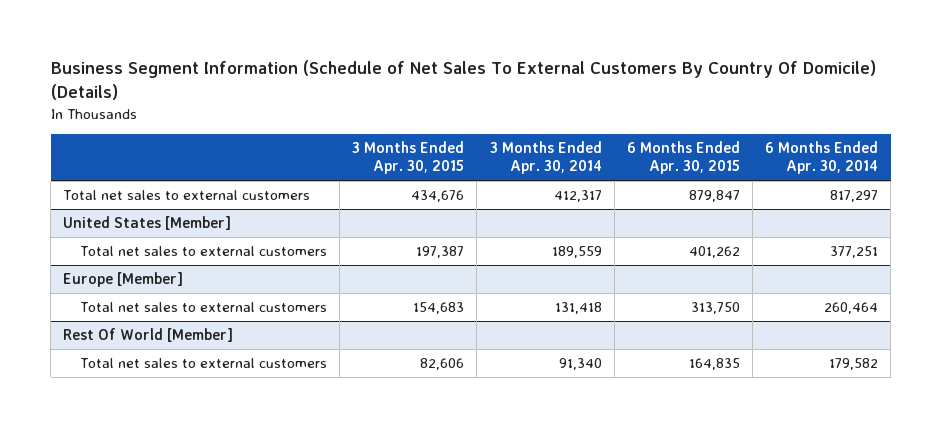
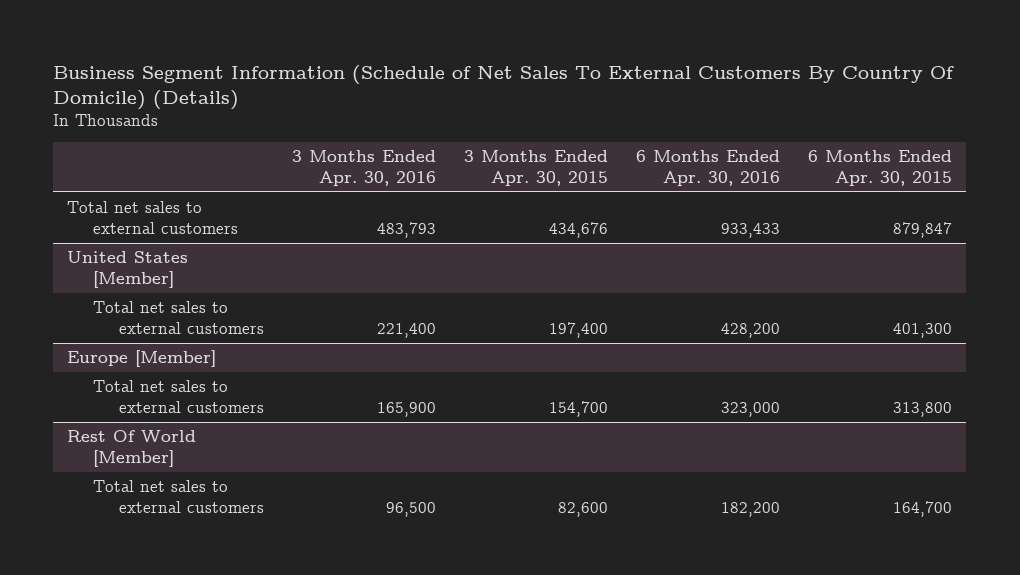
[489,140,602,175] 3 Months Ended Apr. 30, 2014 -> none
[765,140,879,175] 6 Months Ended Apr. 30, 2014 -> none
none -> [291,150,436,186] 3 Months Ended Apr. 30, 2016
none -> [636,150,781,186] 6 Months Ended Apr. 30, 2016
[416,245,465,258] 197,387 -> [548,321,608,338] 197,400
[688,245,740,258] 401,262 -> [893,322,953,338] 401,300
[413,301,465,314] 154,683 -> [548,400,608,417] 154,700
[690,301,740,314] 313,750 -> [893,401,953,417] 313,800
[420,357,465,370] 82,606 -> [557,501,608,517] 82,600
[688,357,740,370] 164,835 -> [893,500,953,517] 164,700

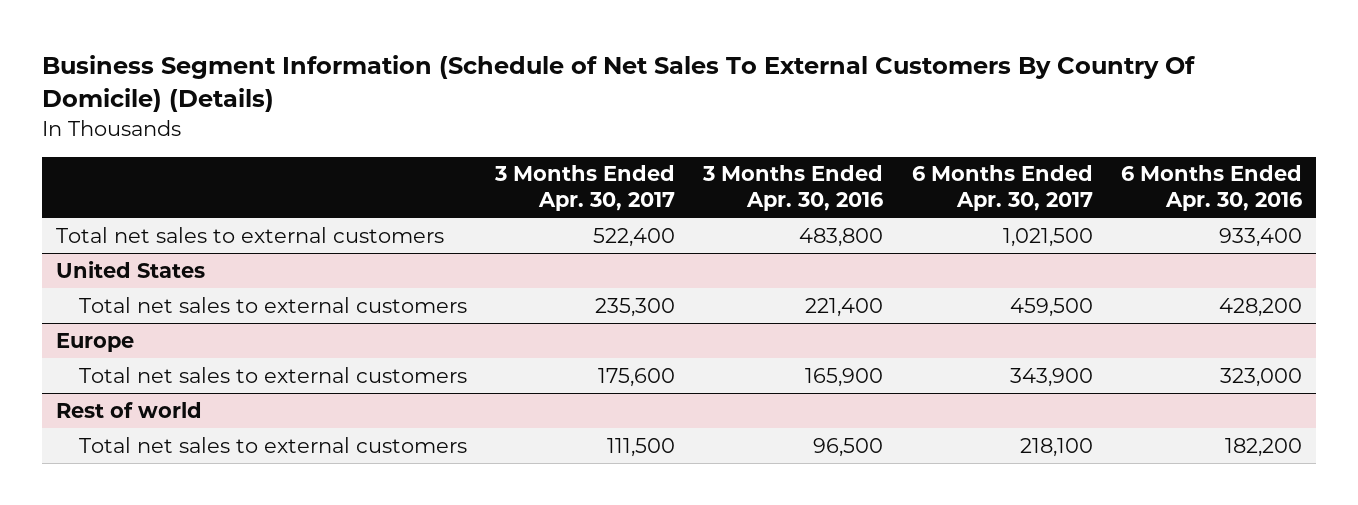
[463,150,608,186] 3 Months Ended Apr. 30, 2015 -> none
[808,150,953,186] 6 Months Ended Apr. 30, 2015 -> none
none -> [494,165,676,212] 3 Months Ended Apr. 30, 2017
none -> [911,165,1093,212] 6 Months Ended Apr. 30, 2017
[376,221,436,238] 483,793 -> [799,227,884,247] 483,800
[721,222,781,238] 933,433 -> [1219,227,1303,247] 933,400
[67,251,189,288] United States [Member] -> [55,260,205,278] United States
[67,350,217,368] Europe [Member] -> [55,332,134,352] Europe
[67,430,197,467] Rest Of World [Member] -> [55,401,202,418] Rest of world

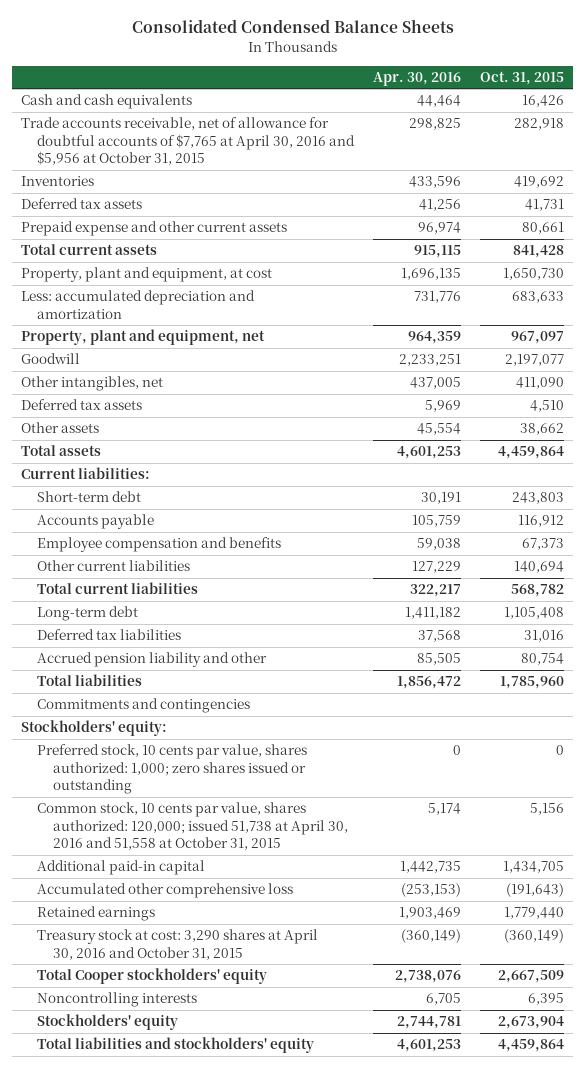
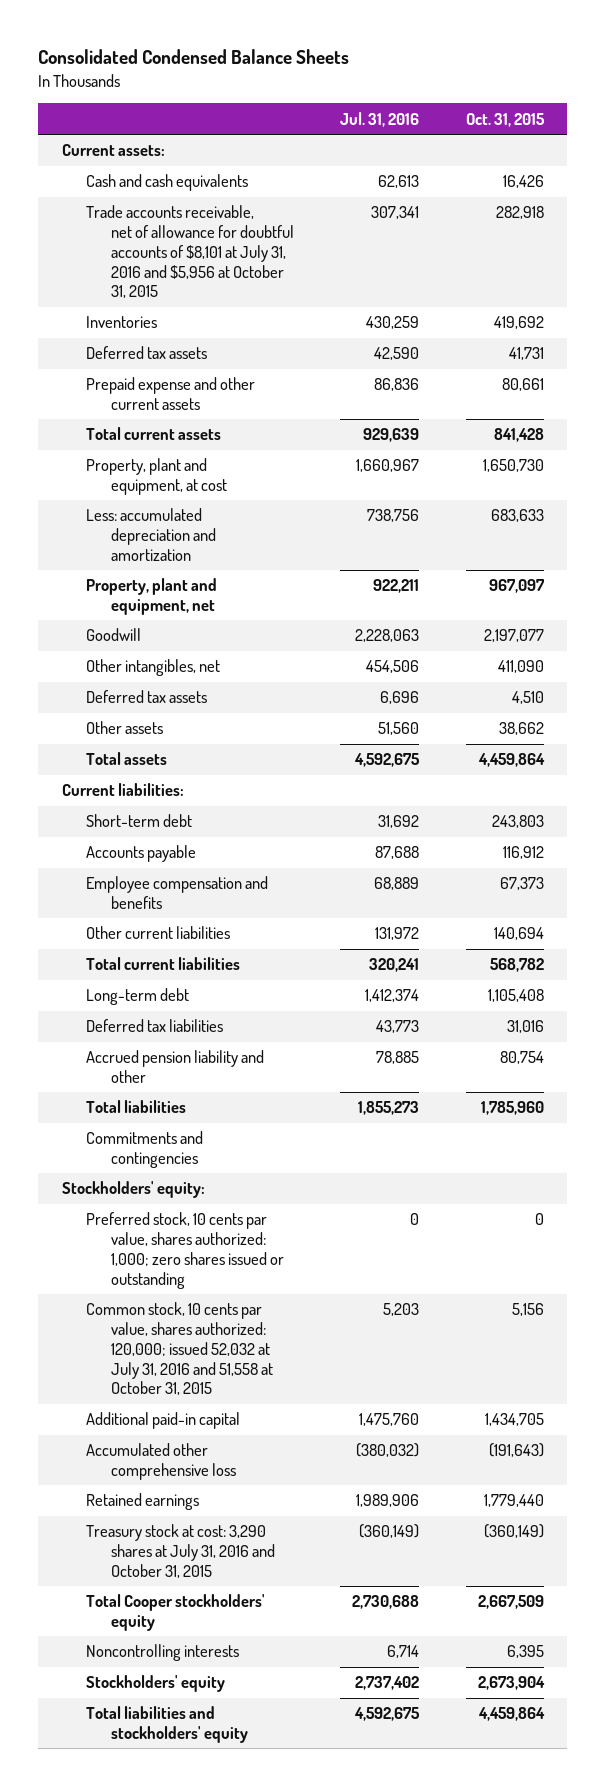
[372,71,461,86] Apr. 30, 2016 -> none
none -> [340,111,420,127] Jul. 31, 2016
none -> [61,144,165,157] Current assets:
[21,117,356,166] Trade accounts receivable, net of allowance for doubtful accounts of $7,765 at April 30, 2016 and $5,956 at October 31, 2015 -> [86,205,294,299] Trade accounts receivable, net of allowance for doubtful accounts of $8,101 at July 31, 2016 and $5,956 at October 31, 2015
[37,802,348,851] Common stock, 10 cents par value, shares authorized: 120,000; issued 51,738 at April 30, 2016 and 51,558 at October 31, 2015 -> [86,1302,273,1396] Common stock, 10 cents par value, shares authorized: 120,000; issued 52,032 at July 31, 2016 and 51,558 at October 31, 2015
[37,929,319,960] Treasury stock at cost: 3,290 shares at April 30, 2016 and October 31, 2015 -> [86,1524,275,1578] Treasury stock at cost: 3,290 shares at July 31, 2016 and October 31, 2015

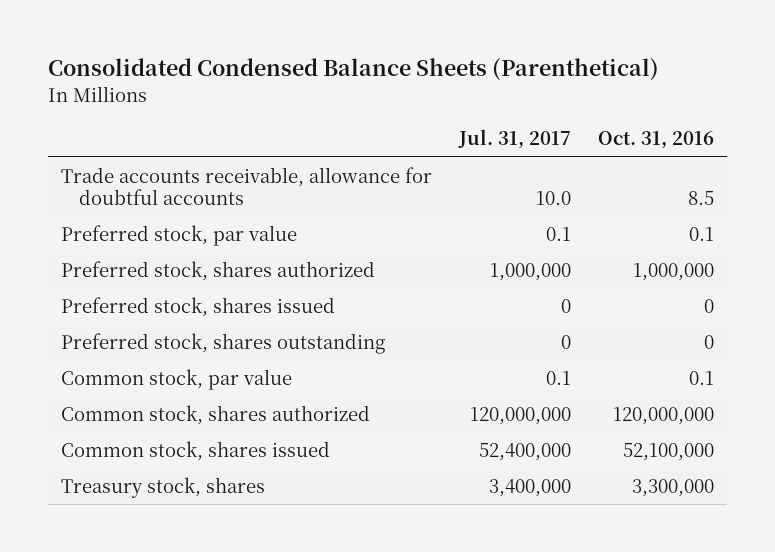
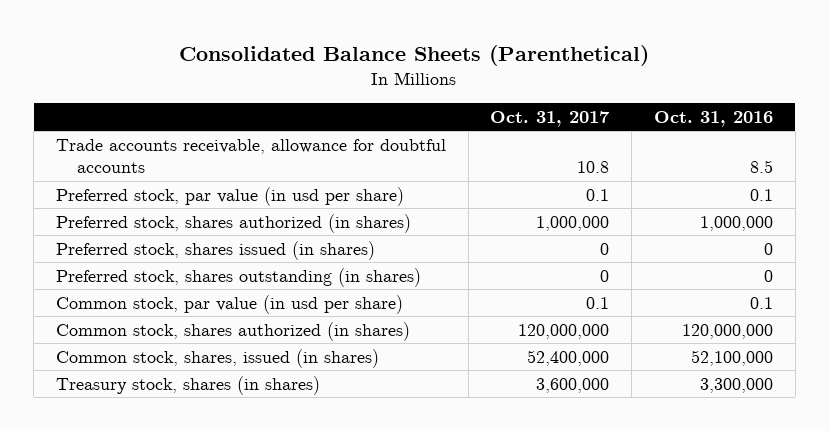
[47,58,659,82] Consolidated Condensed Balance Sheets (Parenthetical) -> [179,45,650,67] Consolidated Balance Sheets (Parenthetical)
[457,129,571,150] Jul. 31, 2017 -> none
none -> [490,110,611,127] Oct. 31, 2017
[61,225,298,247] Preferred stock, par value -> [55,186,404,206] Preferred stock, par value (in usd per share)
[61,261,376,282] Preferred stock, shares authorized -> [55,213,411,233] Preferred stock, shares authorized (in shares)
[61,297,336,318] Preferred stock, shares issued -> [55,240,375,260] Preferred stock, shares issued (in shares)
[61,333,386,355] Preferred stock, shares outstanding -> [55,267,421,287] Preferred stock, shares outstanding (in shares)
[61,369,293,391] Common stock, par value -> [55,294,403,314] Common stock, par value (in usd per share)
[61,405,371,426] Common stock, shares authorized -> [55,321,410,341] Common stock, shares authorized (in shares)
[61,441,331,462] Common stock, shares issued -> [55,348,379,368] Common stock, shares, issued (in shares)
[61,477,266,499] Treasury stock, shares -> [55,375,320,395] Treasury stock, shares (in shares)

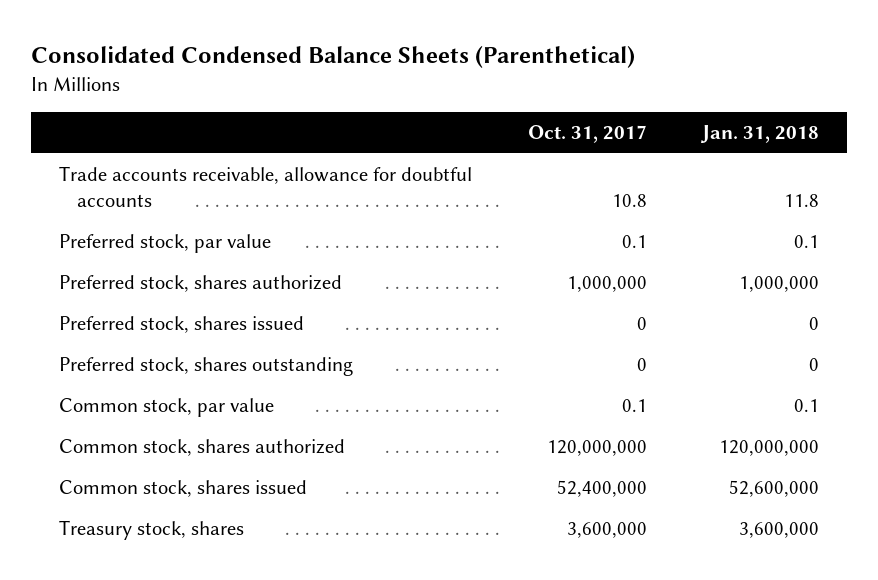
[179,45,650,67] Consolidated Balance Sheets (Parenthetical) -> [30,46,635,69] Consolidated Condensed Balance Sheets (Parenthetical)
[654,110,774,127] Oct. 31, 2016 -> none
none -> [700,124,820,143] Jan. 31, 2018
[55,186,404,206] Preferred stock, par value (in usd per share) -> [58,234,271,254] Preferred stock, par value
[55,213,411,233] Preferred stock, shares authorized (in shares) -> [58,275,342,293] Preferred stock, shares authorized
[55,240,375,260] Preferred stock, shares issued (in shares) -> [58,316,304,334] Preferred stock, shares issued
[55,267,421,287] Preferred stock, shares outstanding (in shares) -> [58,357,353,377] Preferred stock, shares outstanding
[55,294,403,314] Common stock, par value (in usd per share) -> [58,398,274,418] Common stock, par value
[55,321,410,341] Common stock, shares authorized (in shares) -> [58,439,345,457] Common stock, shares authorized
[55,348,379,368] Common stock, shares, issued (in shares) -> [58,480,307,498] Common stock, shares issued
[55,375,320,395] Treasury stock, shares (in shares) -> [58,520,244,541] Treasury stock, shares

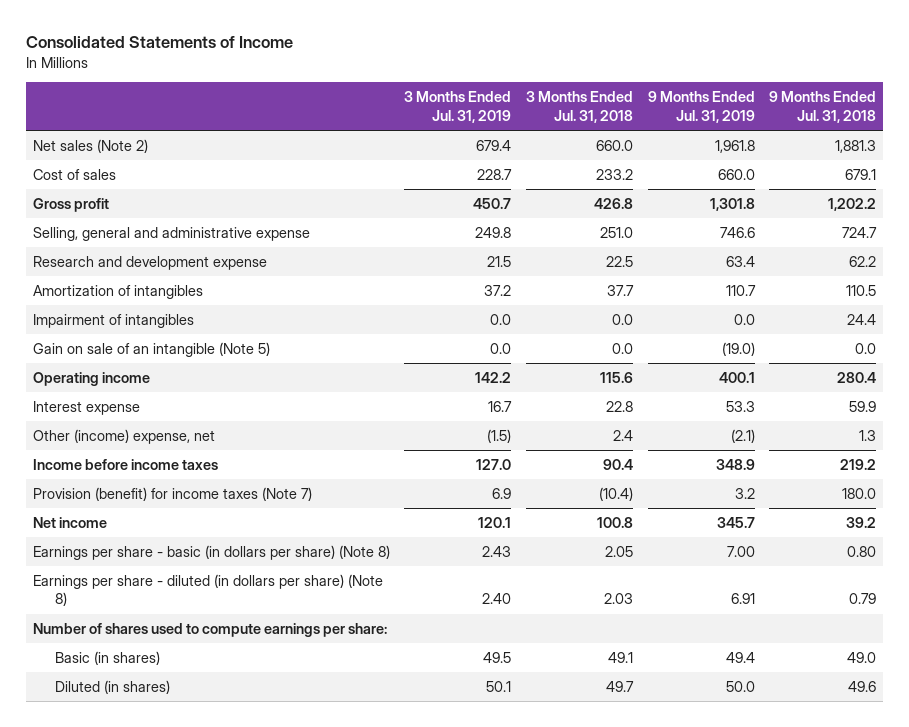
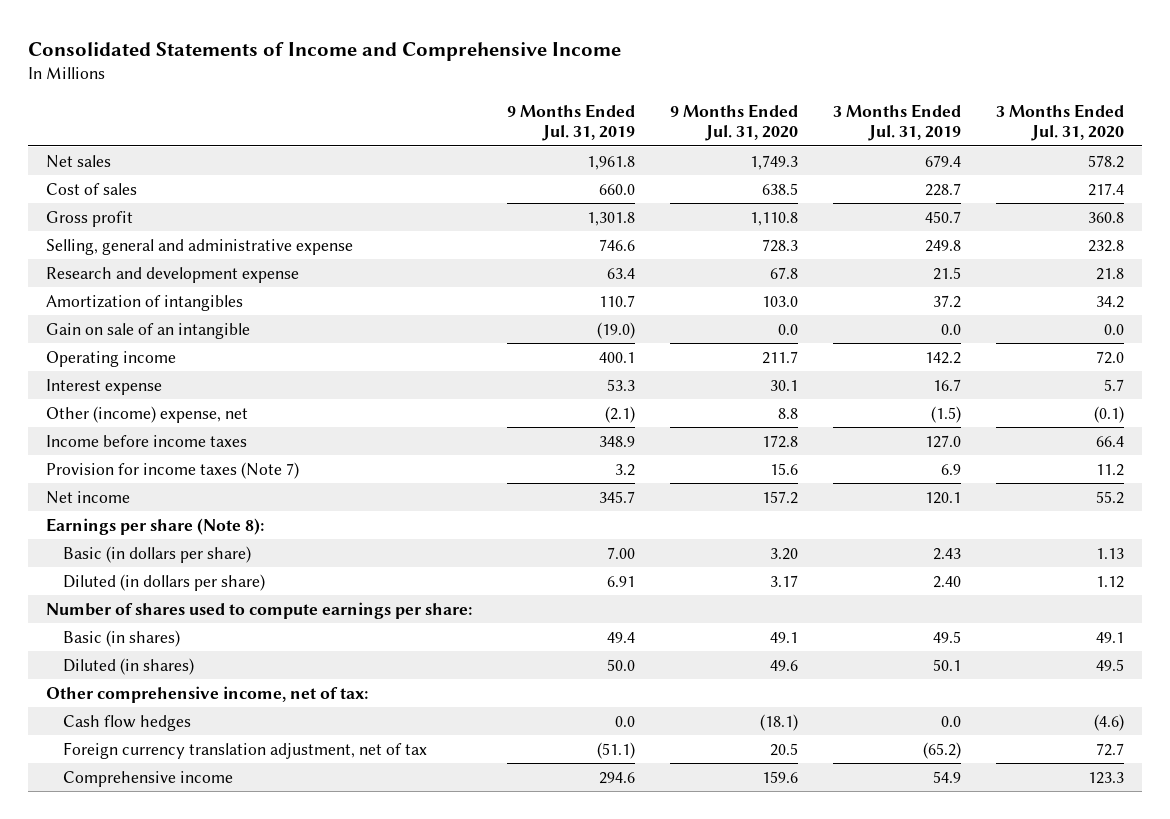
[25,36,293,49] Consolidated Statements of Income -> [28,41,622,61] Consolidated Statements of Income and Comprehensive Income
[525,91,633,123] 3 Months Ended Jul. 31, 2018 -> none
[769,91,877,123] 9 Months Ended Jul. 31, 2018 -> none
none -> [670,103,799,142] 9 Months Ended Jul. 31, 2020
none -> [996,103,1125,142] 3 Months Ended Jul. 31, 2020
[32,138,148,153] Net sales (Note 2) -> [45,154,111,168] Net sales
[32,313,194,328] Impairment of intangibles -> none
[32,341,270,357] Gain on sale of an intangible (Note 5) -> [45,322,250,339] Gain on sale of an intangible
[32,486,312,501] Provision (benefit) for income taxes (Note 7) -> [45,461,299,479] Provision for income taxes (Note 7)
none -> [45,517,264,535] Earnings per share (Note 8):
[32,544,390,560] Earnings per share - basic (in dollars per share) (Note 8) -> [63,545,252,563] Basic (in dollars per share)
[32,573,383,607] Earnings per share - diluted (in dollars per share) (Note 8) -> [63,573,266,591] Diluted (in dollars per share)
none -> [45,685,368,703] Other comprehensive income, net of tax:
none -> [63,714,192,731] Cash flow hedges
none -> [63,741,428,759] Foreign currency translation adjustment, net of tax
none -> [63,770,234,787] Comprehensive income

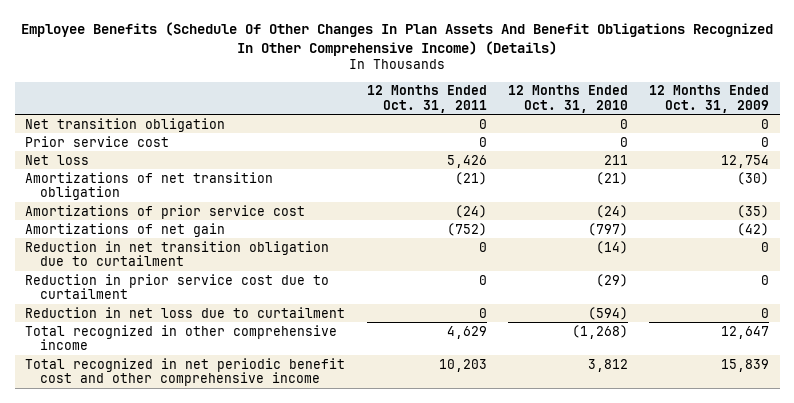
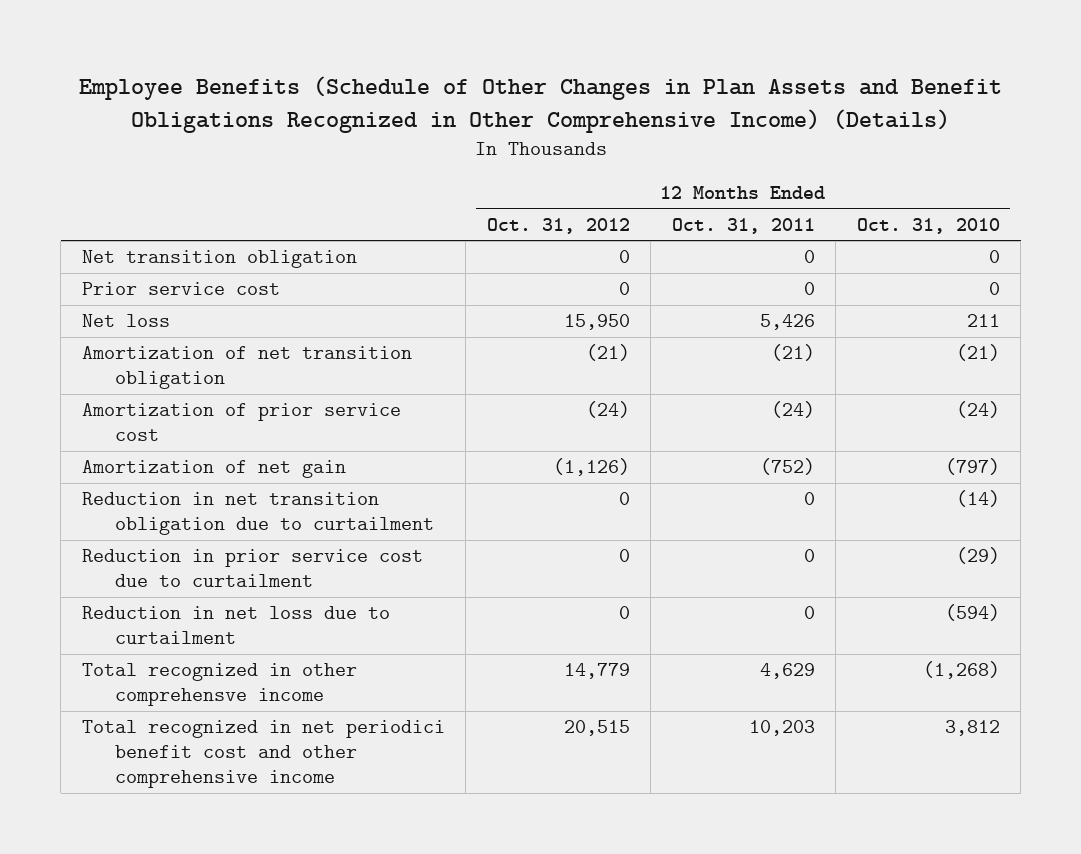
[21,21,774,56] Employee Benefits (Schedule Of Other Changes In Plan Assets And Benefit Obligations Recognized In Other Comprehensive Income) (Details) -> [78,75,1002,133] Employee Benefits (Schedule of Other Changes in Plan Assets and Benefit Obligations Recognized in Other Comprehensive Income) (Details)
[649,85,770,113] 12 Months Ended Oct. 31, 2009 -> none
none -> [486,217,630,234] Oct. 31, 2012
[25,171,274,200] Amortizations of net transition obligation -> [81,346,412,390] Amortization of net transition obligation
[25,204,306,219] Amortizations of prior service cost -> [81,403,401,442] Amortization of prior service cost
[25,222,226,237] Amortizations of net gain -> [81,460,346,479] Amortization of net gain
[25,324,338,350] Total recognized in other comprehensive income -> [81,663,357,707] Total recognized in other comprehensve income
[25,357,346,386] Total recognized in net periodic benefit cost and other comprehensive income -> [81,720,445,789] Total recognized in net periodici benefit cost and other comprehensive income

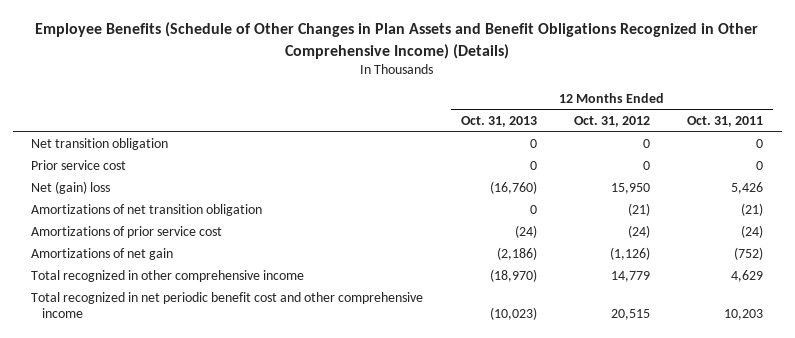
[856,217,1000,234] Oct. 31, 2010 -> none
none -> [460,116,537,128] Oct. 31, 2013
[81,492,435,536] Reduction in net transition obligation due to curtailment -> none
[81,549,423,588] Reduction in prior service cost due to curtailment -> none
[81,606,390,645] Reduction in net loss due to curtailment -> none
[81,314,170,328] Net loss -> [31,181,111,195] Net (gain) loss
[81,346,412,390] Amortization of net transition obligation -> [31,204,263,217] Amortizations of net transition obligation
[81,403,401,442] Amortization of prior service cost -> [31,226,223,239] Amortizations of prior service cost
[81,460,346,479] Amortization of net gain -> [31,248,174,261] Amortizations of net gain
[81,663,357,707] Total recognized in other comprehensve income -> [31,270,305,283] Total recognized in other comprehensive income
[81,720,445,789] Total recognized in net periodici benefit cost and other comprehensive income -> [31,292,424,319] Total recognized in net periodic benefit cost and other comprehensive income

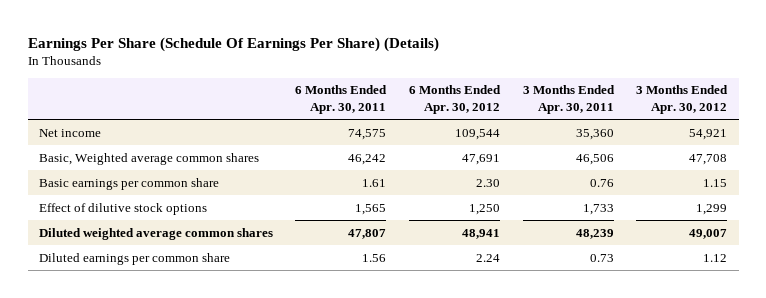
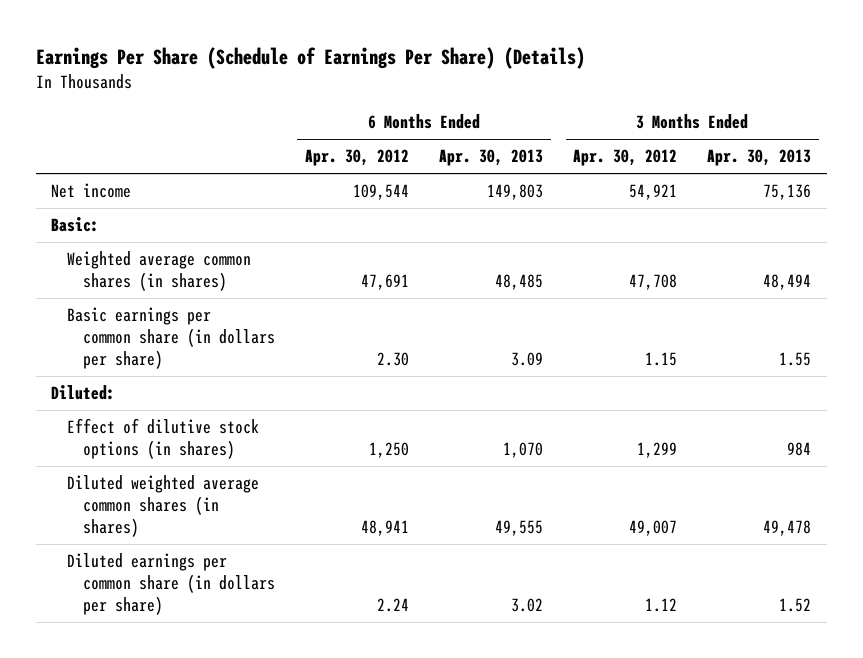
[27,36,439,52] Earnings Per Share (Schedule Of Earnings Per Share) (Details) -> [36,46,586,69] Earnings Per Share (Schedule of Earnings Per Share) (Details)
[295,85,388,115] 6 Months Ended Apr. 30, 2011 -> none
[522,85,615,115] 3 Months Ended Apr. 30, 2011 -> none
none -> [439,149,544,167] Apr. 30, 2013
none -> [707,149,812,167] Apr. 30, 2013
none -> [51,217,100,233] Basic:
[38,152,259,165] Basic, Weighted average common shares -> [67,251,252,292] Weighted average common shares (in shares)
[38,177,219,190] Basic earnings per common share -> [67,307,275,369] Basic earnings per common share (in dollars per share)
none -> [51,385,116,401] Diluted:
[38,202,207,215] Effect of dilutive stock options -> [67,418,260,460] Effect of dilutive stock options (in shares)
[38,227,273,240] Diluted weighted average common shares -> [67,475,260,537] Diluted weighted average common shares (in shares)
[38,252,230,265] Diluted earnings per common share -> [67,553,275,615] Diluted earnings per common share (in dollars per share)

